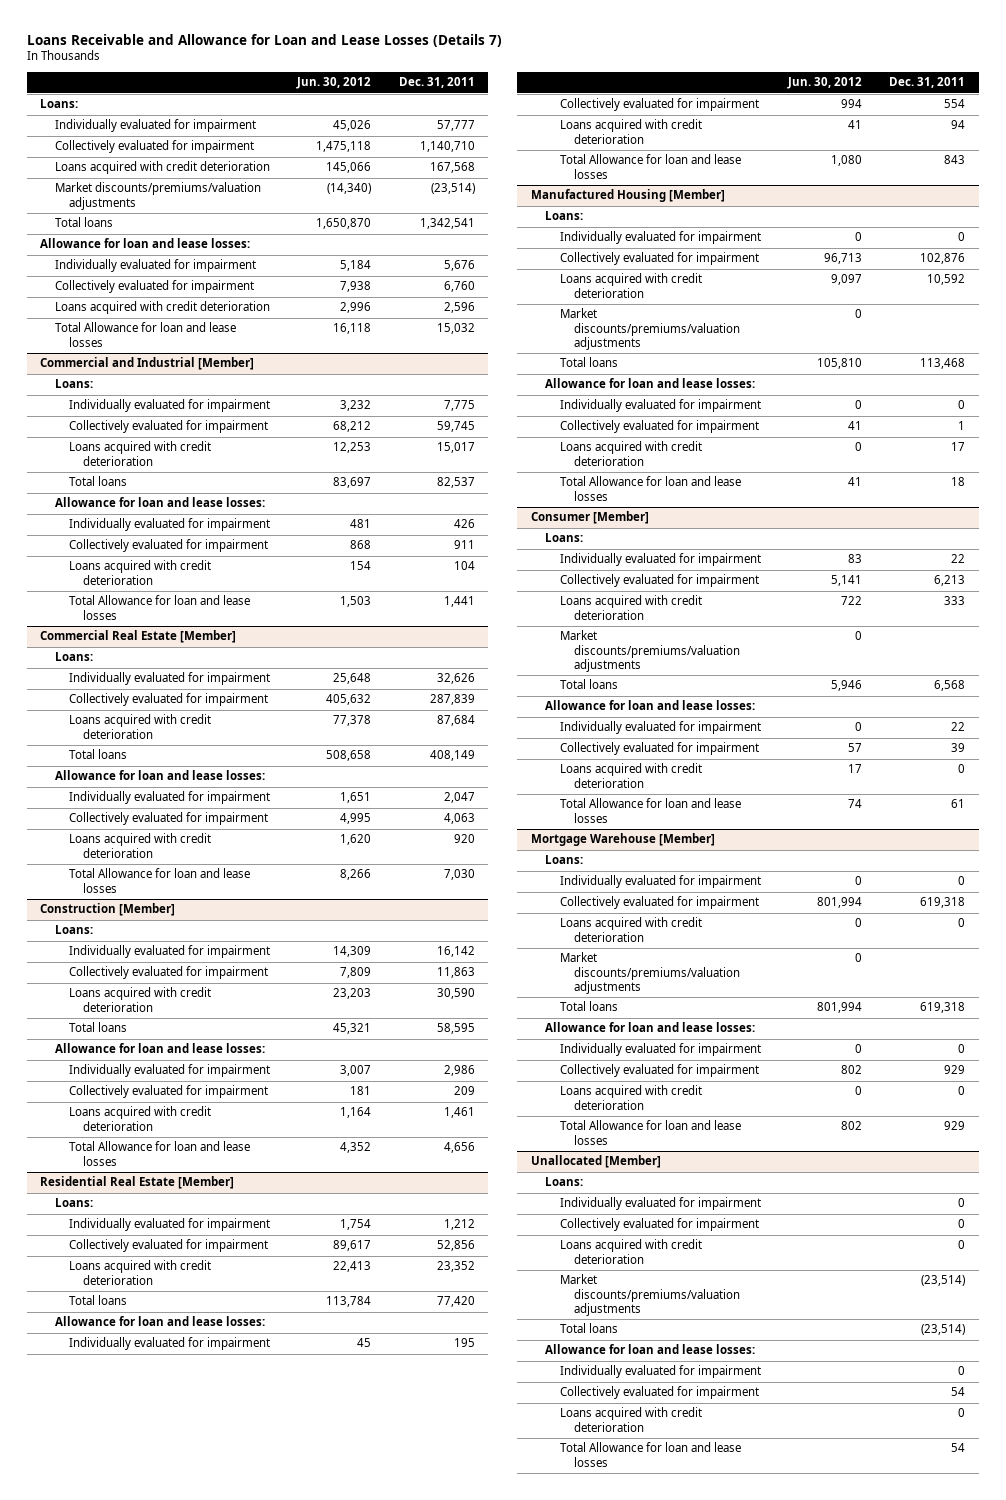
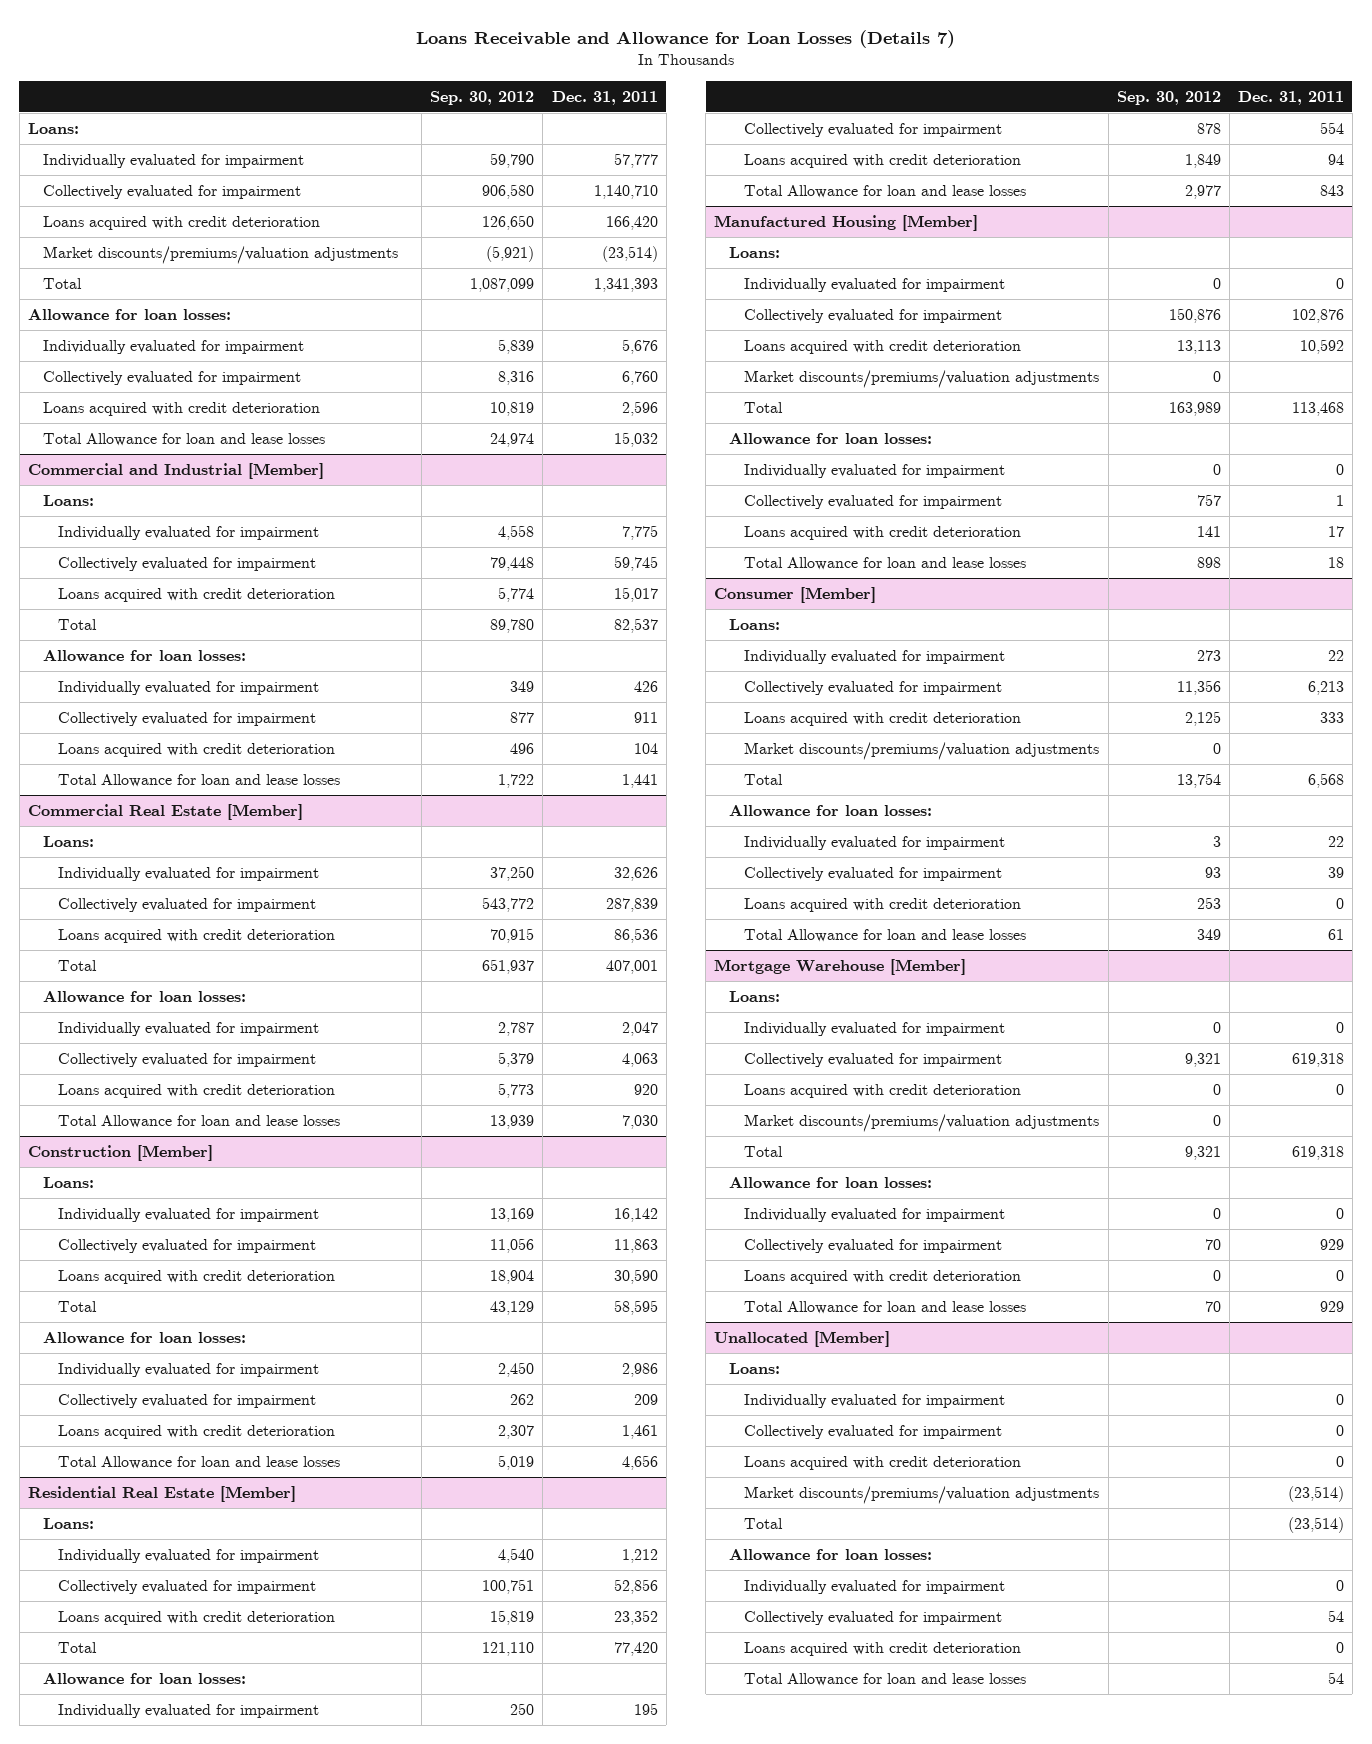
[26,33,502,47] Loans Receivable and Allowance for Loan and Lease Losses (Details 7) -> [415,29,955,48] Loans Receivable and Allowance for Loan Losses (Details 7)
[296,77,372,90] Jun. 30, 2012 -> none
none -> [430,90,535,105] Sep. 30, 2012
[429,162,475,174] 167,568 -> [605,215,658,230] 166,420
[54,217,113,228] Total loans -> [43,277,83,289] Total
[419,218,475,230] 1,342,541 -> [593,277,658,292] 1,341,393
[40,238,251,249] Allowance for loan and lease losses: -> [27,308,231,321] Allowance for loan losses:
[68,476,127,487] Total loans -> [58,618,98,630] Total
[54,497,265,508] Allowance for loan and lease losses: -> [43,649,247,662] Allowance for loan losses:
[436,715,475,727] 87,684 -> [613,927,658,943] 86,536
[68,749,127,760] Total loans -> [58,959,98,971] Total
[429,750,475,762] 408,149 -> [605,959,658,974] 407,001
[54,770,265,781] Allowance for loan and lease losses: -> [43,990,247,1003] Allowance for loan losses:
[68,1022,127,1033] Total loans -> [58,1300,98,1312] Total
[54,1043,265,1054] Allowance for loan and lease losses: -> [43,1331,247,1344] Allowance for loan losses:
[68,1295,127,1306] Total loans -> [58,1641,98,1653] Total
[54,1316,265,1327] Allowance for loan and lease losses: -> [43,1672,247,1685] Allowance for loan losses:
[559,357,618,368] Total loans -> [744,401,784,413] Total
[545,378,756,389] Allowance for loan and lease losses: -> [729,432,933,445] Allowance for loan losses:
[559,679,618,690] Total loans -> [744,773,784,785] Total
[545,700,756,711] Allowance for loan and lease losses: -> [729,804,933,817] Allowance for loan losses:
[559,1001,618,1012] Total loans -> [744,1145,784,1157] Total
[545,1022,756,1033] Allowance for loan and lease losses: -> [729,1176,933,1189] Allowance for loan losses:
[559,1323,618,1334] Total loans -> [744,1517,784,1529] Total
[545,1344,756,1355] Allowance for loan and lease losses: -> [729,1548,933,1561] Allowance for loan losses:

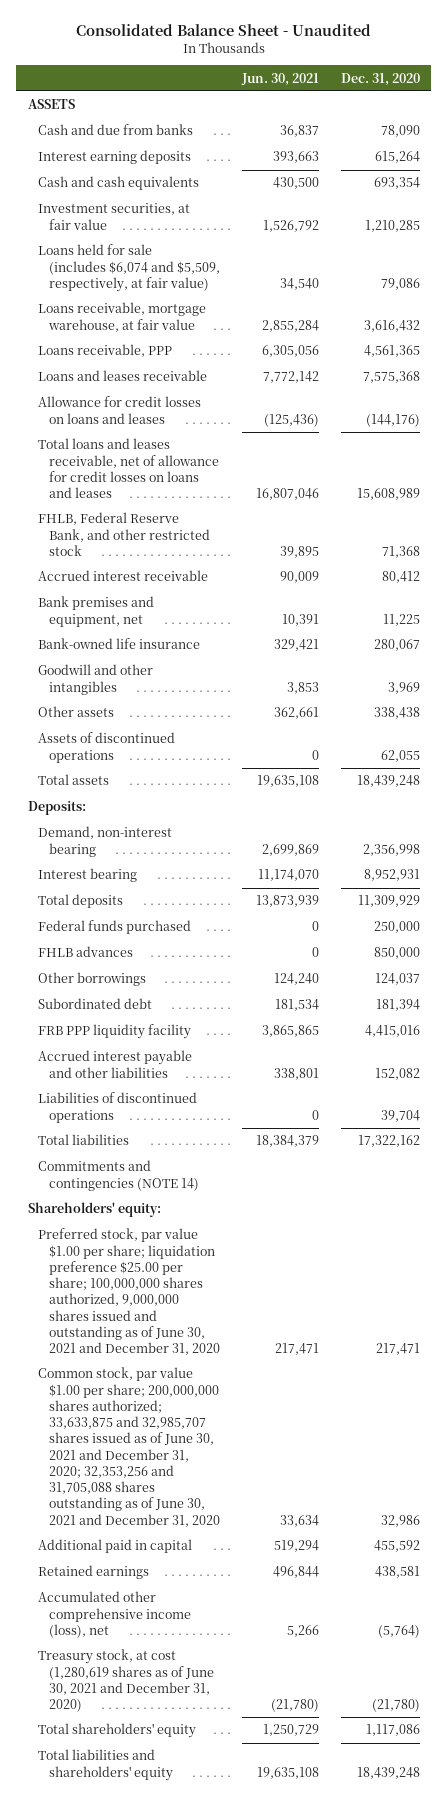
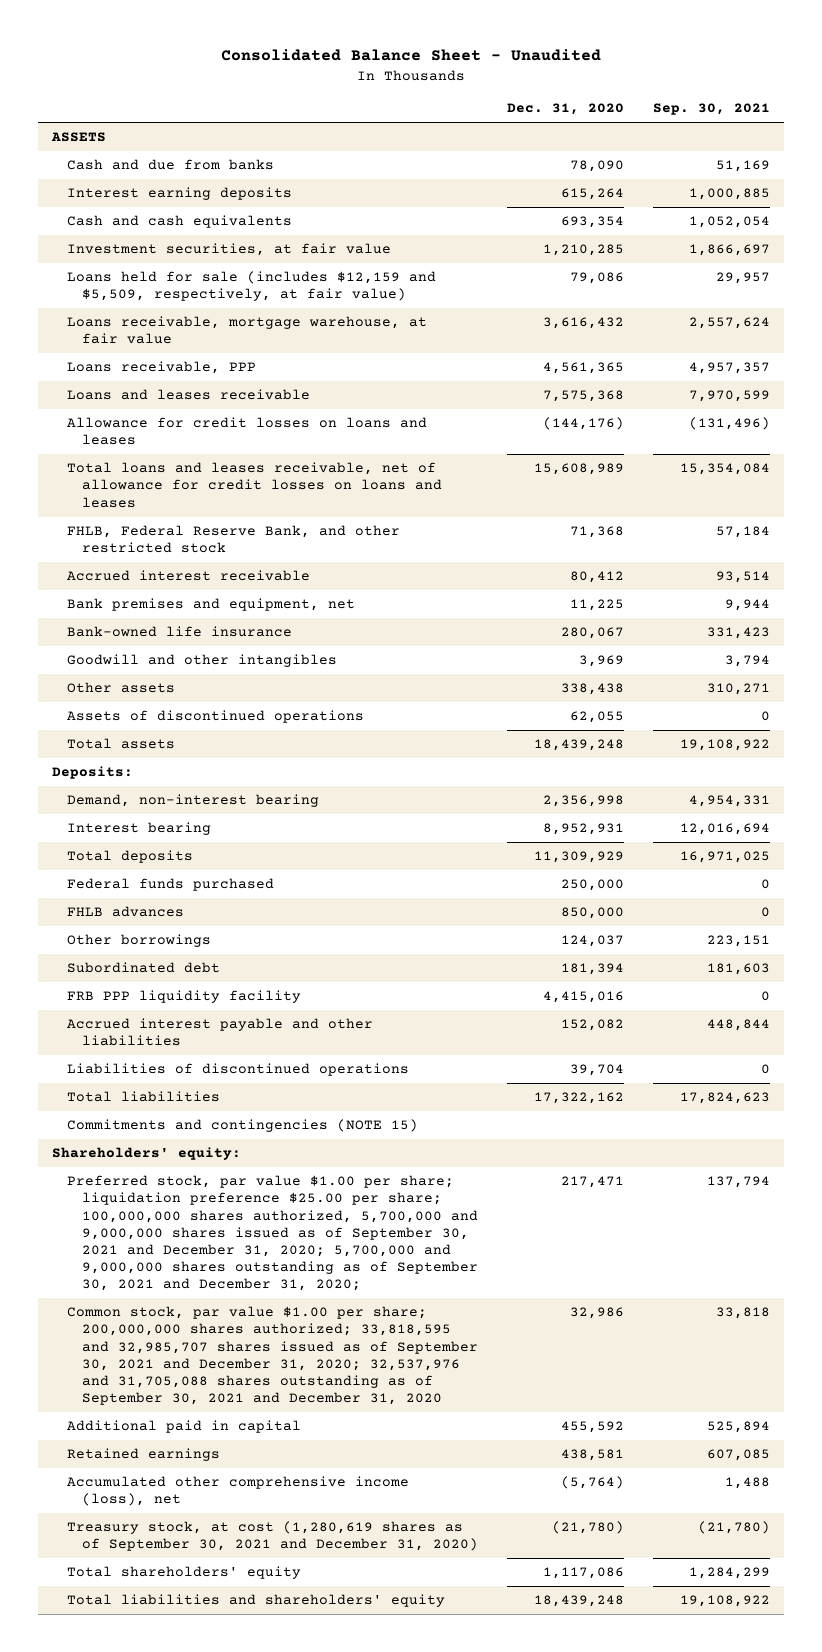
[241,72,320,86] Jun. 30, 2021 -> none
none -> [652,103,770,116] Sep. 30, 2021
[38,244,220,292] Loans held for sale (includes $6,074 and $5,509, respectively, at fair value) -> [66,271,436,302] Loans held for sale (includes $12,159 and $5,509, respectively, at fair value)
[38,1160,199,1191] Commitments and contingencies (NOTE 14) -> [66,1119,418,1133] Commitments and contingencies (NOTE 15)
[38,1228,220,1356] Preferred stock, par value $1.00 per share; liquidation preference $25.00 per share; 100,000,000 shares authorized, 9,000,000 shares issued and outstanding as of June 30, 2021 and December 31, 2020 -> [66,1175,478,1292] Preferred stock, par value $1.00 per share; liquidation preference $25.00 per share; 100,000,000 shares authorized, 5,700,000 and 9,000,000 shares issued as of September 30, 2021 and December 31, 2020; 5,700,000 and 9,000,000 shares outstanding as of September 30, 2021 and December 31, 2020;
[38,1367,220,1527] Common stock, par value $1.00 per share; 200,000,000 shares authorized; 33,633,875 and 32,985,707 shares issued as of June 30, 2021 and December 31, 2020; 32,353,256 and 31,705,088 shares outstanding as of June 30, 2021 and December 31, 2020 -> [66,1306,478,1406] Common stock, par value $1.00 per share; 200,000,000 shares authorized; 33,818,595 and 32,985,707 shares issued as of September 30, 2021 and December 31, 2020; 32,537,976 and 31,705,088 shares outstanding as of September 30, 2021 and December 31, 2020
[38,1649,214,1713] Treasury stock, at cost (1,280,619 shares as of June 30, 2021 and December 31, 2020) -> [66,1521,478,1552] Treasury stock, at cost (1,280,619 shares as of September 30, 2021 and December 31, 2020)

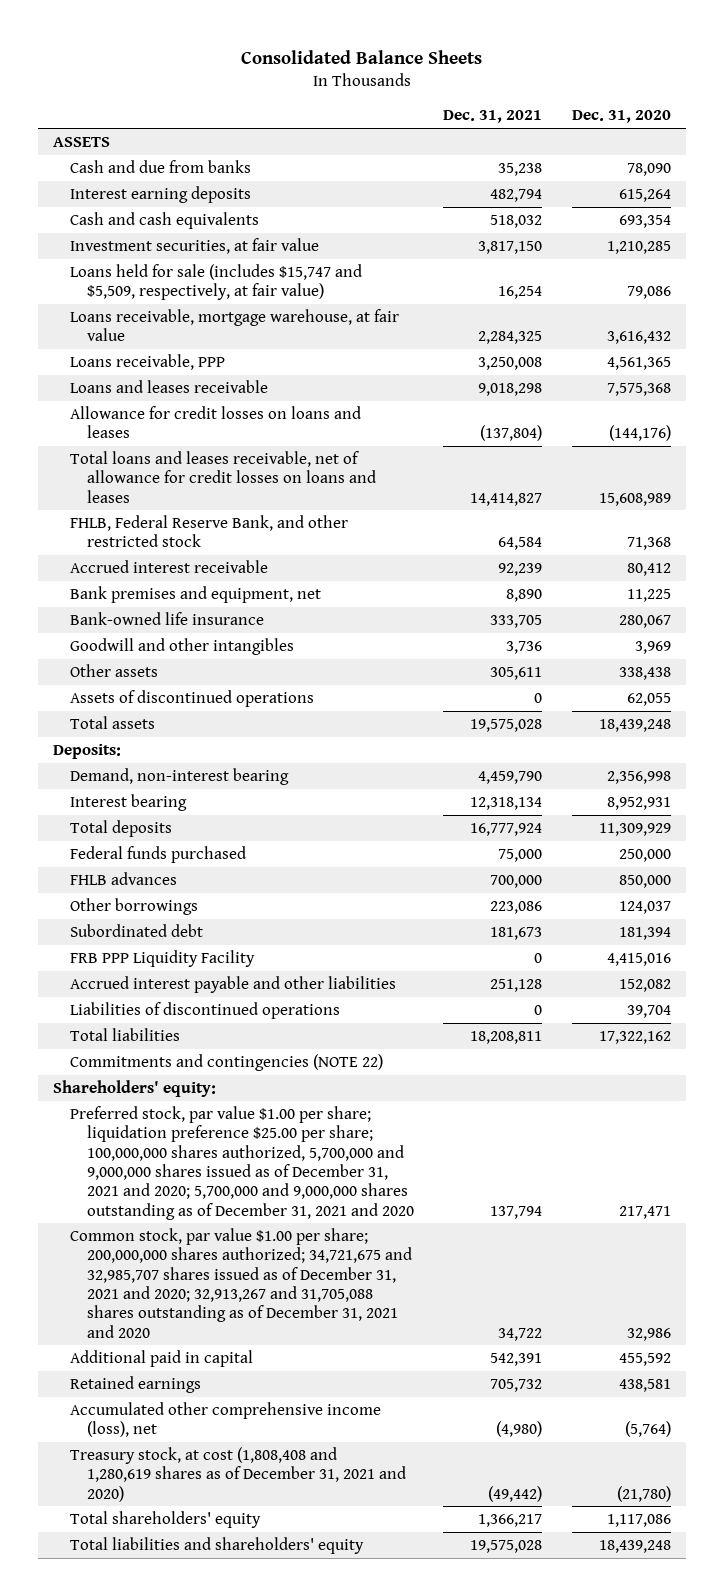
[221,49,602,62] Consolidated Balance Sheet - Unaudited -> [241,49,483,64] Consolidated Balance Sheets
[652,103,770,116] Sep. 30, 2021 -> none
none -> [443,110,543,124] Dec. 31, 2021
[66,271,436,302] Loans held for sale (includes $12,159 and $5,509, respectively, at fair value) -> [69,263,362,301] Loans held for sale (includes $15,747 and $5,509, respectively, at fair value)
[66,990,301,1004] FRB PPP liquidity facility -> [69,949,255,967] FRB PPP Liquidity Facility
[66,1119,418,1133] Commitments and contingencies (NOTE 15) -> [69,1053,383,1071] Commitments and contingencies (NOTE 22)
[66,1175,478,1292] Preferred stock, par value $1.00 per share; liquidation preference $25.00 per share; 100,000,000 shares authorized, 5,700,000 and 9,000,000 shares issued as of September 30, 2021 and December 31, 2020; 5,700,000 and 9,000,000 shares outstanding as of September 30, 2021 and December 31, 2020; -> [69,1105,414,1220] Preferred stock, par value $1.00 per share; liquidation preference $25.00 per share; 100,000,000 shares authorized, 5,700,000 and 9,000,000 shares issued as of December 31, 2021 and 2020; 5,700,000 and 9,000,000 shares outstanding as of December 31, 2021 and 2020
[66,1306,478,1406] Common stock, par value $1.00 per share; 200,000,000 shares authorized; 33,818,595 and 32,985,707 shares issued as of September 30, 2021 and December 31, 2020; 32,537,976 and 31,705,088 shares outstanding as of September 30, 2021 and December 31, 2020 -> [69,1227,412,1338] Common stock, par value $1.00 per share; 200,000,000 shares authorized; 34,721,675 and 32,985,707 shares issued as of December 31, 2021 and 2020; 32,913,267 and 31,705,088 shares outstanding as of December 31, 2021 and 2020
[66,1521,478,1552] Treasury stock, at cost (1,280,619 shares as of September 30, 2021 and December 31, 2020) -> [69,1446,406,1502] Treasury stock, at cost (1,808,408 and 1,280,619 shares as of December 31, 2021 and 2020)

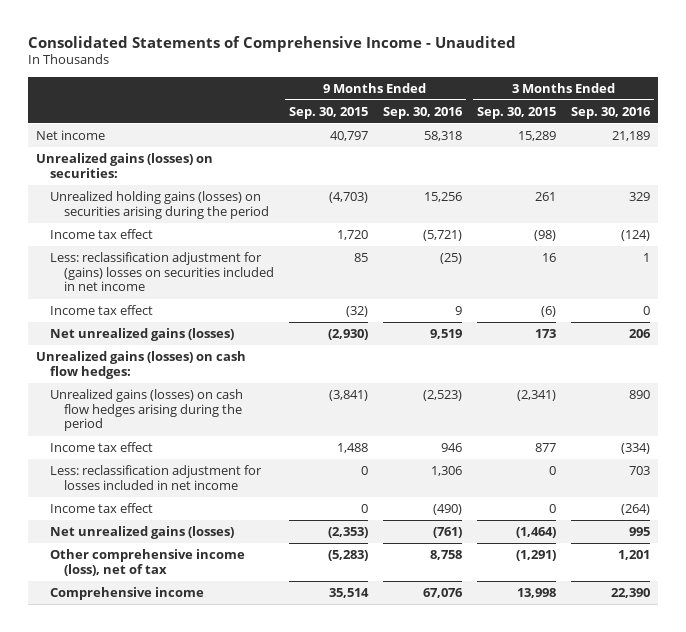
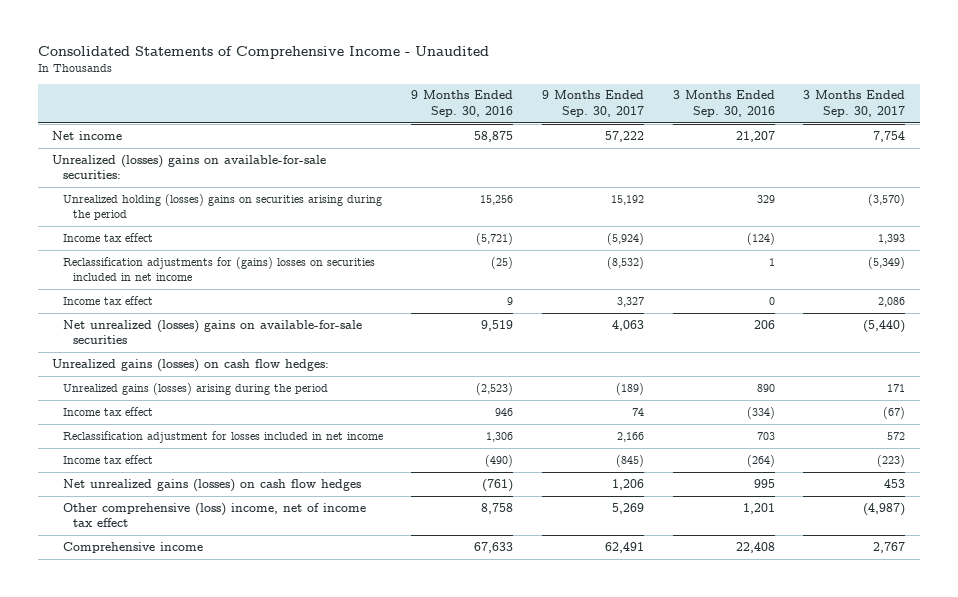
[288,106,368,119] Sep. 30, 2015 -> none
[477,106,557,119] Sep. 30, 2015 -> none
none -> [542,90,645,117] 9 Months Ended Sep. 30, 2017
none -> [803,90,906,117] 3 Months Ended Sep. 30, 2017
[423,130,462,141] 58,318 -> [474,130,514,142] 58,875
[612,130,651,141] 21,189 -> [735,130,775,142] 21,207
[35,152,213,178] Unrealized gains (losses) on securities: -> [52,154,327,180] Unrealized (losses) gains on available-for-sale securities:
[49,190,269,219] Unrealized holding gains (losses) on securities arising during the period -> [62,193,382,221] Unrealized holding (losses) gains on securities arising during the period
[49,251,274,292] Less: reclassification adjustment for (gains) losses on securities included in net income -> [62,256,375,282] Reclassification adjustments for (gains) losses on securities included in net income
[49,327,234,341] Net unrealized gains (losses) -> [62,319,362,345] Net unrealized (losses) gains on available-for-sale securities
[49,388,243,432] Unrealized gains (losses) on cash flow hedges arising during the period -> [62,382,328,395] Unrealized gains (losses) arising during the period
[49,464,262,490] Less: reclassification adjustment for losses included in net income -> [62,430,383,443] Reclassification adjustment for losses included in net income
[49,525,234,539] Net unrealized gains (losses) -> [62,478,361,492] Net unrealized gains (losses) on cash flow hedges
[49,548,245,576] Other comprehensive income (loss), net of tax -> [62,502,366,528] Other comprehensive (loss) income, net of income tax effect
[422,587,463,598] 67,076 -> [474,541,514,553] 67,633
[611,587,651,598] 22,390 -> [735,541,775,553] 22,408

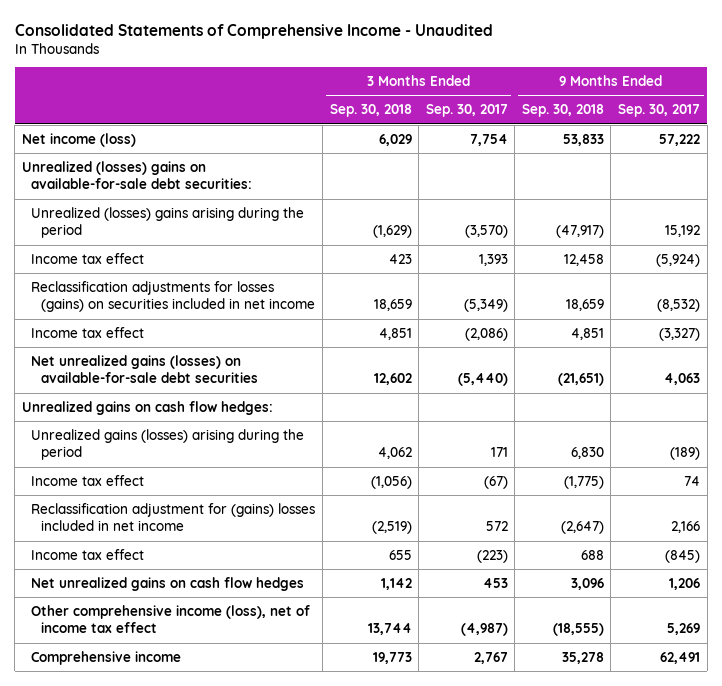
[411,90,514,117] 9 Months Ended Sep. 30, 2016 -> none
[672,90,775,117] 3 Months Ended Sep. 30, 2016 -> none
none -> [329,104,412,118] Sep. 30, 2018
none -> [521,104,604,118] Sep. 30, 2018
[52,130,123,140] Net income -> [21,132,136,147] Net income (loss)
[52,154,327,180] Unrealized (losses) gains on available-for-sale securities: -> [21,160,253,190] Unrealized (losses) gains on available-for-sale debt securities:
[62,193,382,221] Unrealized holding (losses) gains on securities arising during the period -> [31,206,305,239] Unrealized (losses) gains arising during the period
[62,256,375,282] Reclassification adjustments for (gains) losses on securities included in net income -> [31,280,316,313] Reclassification adjustments for losses (gains) on securities included in net income
[617,296,645,307] 3,327 -> [659,327,701,341] (3,327)
[878,296,906,307] 2,086 -> [464,327,508,341] (2,086)
[62,319,362,345] Net unrealized (losses) gains on available-for-sale securities -> [31,354,259,384] Net unrealized gains (losses) on available-for-sale debt securities
[52,358,330,372] Unrealized gains (losses) on cash flow hedges: -> [21,400,273,415] Unrealized gains on cash flow hedges:
[62,430,383,443] Reclassification adjustment for losses included in net income -> [31,502,316,532] Reclassification adjustment for (gains) losses included in net income
[62,478,361,492] Net unrealized gains (losses) on cash flow hedges -> [31,576,305,591] Net unrealized gains on cash flow hedges
[62,502,366,528] Other comprehensive (loss) income, net of income tax effect -> [31,604,311,634] Other comprehensive income (loss), net of income tax effect

